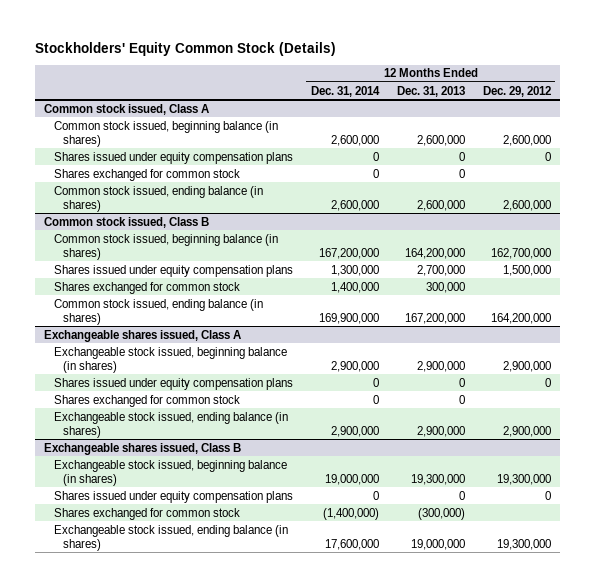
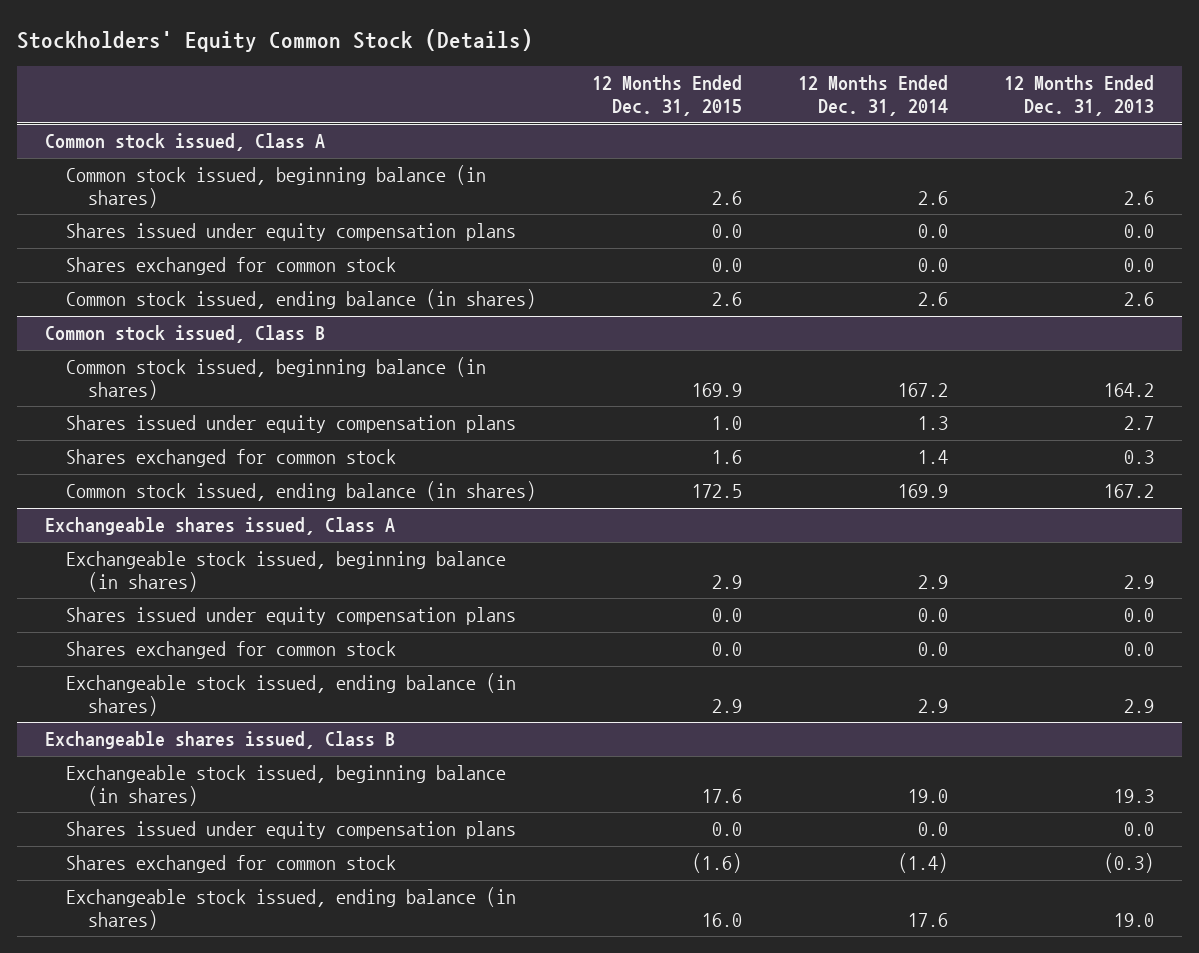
[482,85,551,97] Dec. 29, 2012 -> none
none -> [592,75,743,117] 12 Months Ended Dec. 31, 2015
[330,134,379,146] 2,600,000 -> [918,190,949,205] 2.6
[416,134,465,146] 2,600,000 -> [1124,190,1155,205] 2.6
[372,151,379,161] 0 -> [918,224,949,239] 0.0
[458,151,465,161] 0 -> [1124,224,1155,239] 0.0
[372,168,379,178] 0 -> [918,258,949,273] 0.0
[458,168,465,178] 0 -> [1124,258,1155,273] 0.0
[330,199,379,211] 2,600,000 -> [918,292,949,307] 2.6
[416,199,465,211] 2,600,000 -> [1124,292,1155,307] 2.6
[318,247,379,259] 167,200,000 -> [898,382,949,397] 167.2
[404,247,465,259] 164,200,000 -> [1104,382,1155,397] 164.2
[330,264,379,276] 1,300,000 -> [918,416,949,431] 1.3
[416,264,465,276] 2,700,000 -> [1124,416,1155,431] 2.7
[330,281,379,293] 1,400,000 -> [918,450,949,465] 1.4
[425,281,465,293] 300,000 -> [1124,450,1155,465] 0.3
[318,312,379,324] 169,900,000 -> [898,484,949,499] 169.9
[404,312,465,324] 167,200,000 -> [1104,484,1155,499] 167.2
[330,360,379,372] 2,900,000 -> [918,574,949,589] 2.9
[416,360,465,372] 2,900,000 -> [1124,574,1155,589] 2.9
[372,377,379,387] 0 -> [918,608,949,623] 0.0
[458,377,465,387] 0 -> [1124,608,1155,623] 0.0
[372,394,379,404] 0 -> [918,642,949,657] 0.0
[458,394,465,404] 0 -> [1124,642,1155,657] 0.0
[330,425,379,437] 2,900,000 -> [918,698,949,713] 2.9
[416,425,465,437] 2,900,000 -> [1124,698,1155,713] 2.9
[324,473,379,485] 19,000,000 -> [908,788,949,803] 19.0
[410,473,465,485] 19,300,000 -> [1114,788,1155,803] 19.3
[372,490,379,500] 0 -> [918,822,949,837] 0.0
[458,490,465,500] 0 -> [1124,822,1155,837] 0.0
[322,507,379,520] (1,400,000) -> [898,853,949,874] (1.4)
[417,507,465,520] (300,000) -> [1104,853,1155,874] (0.3)
[324,538,379,550] 17,600,000 -> [908,912,949,927] 17.6
[410,538,465,550] 19,000,000 -> [1114,912,1155,927] 19.0

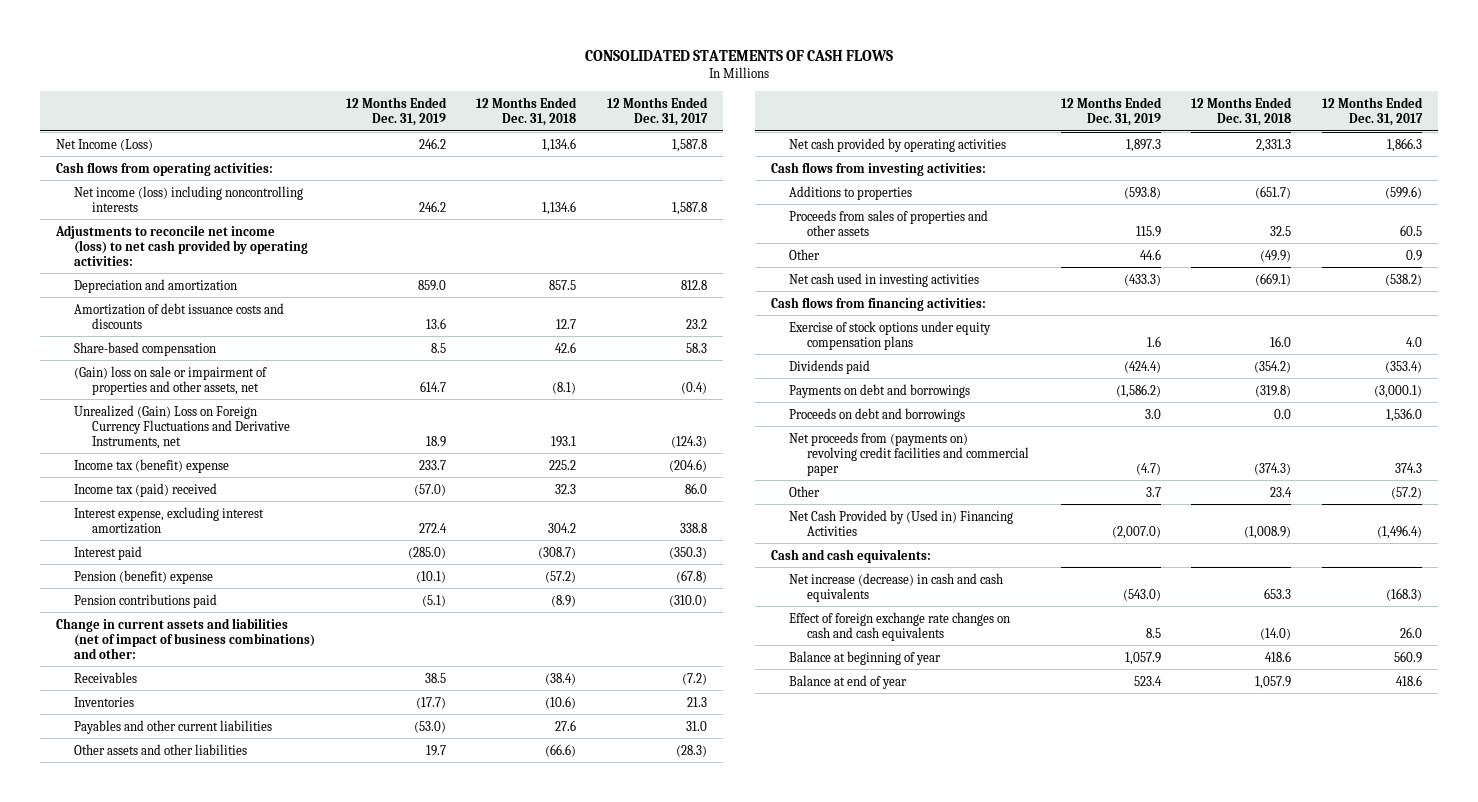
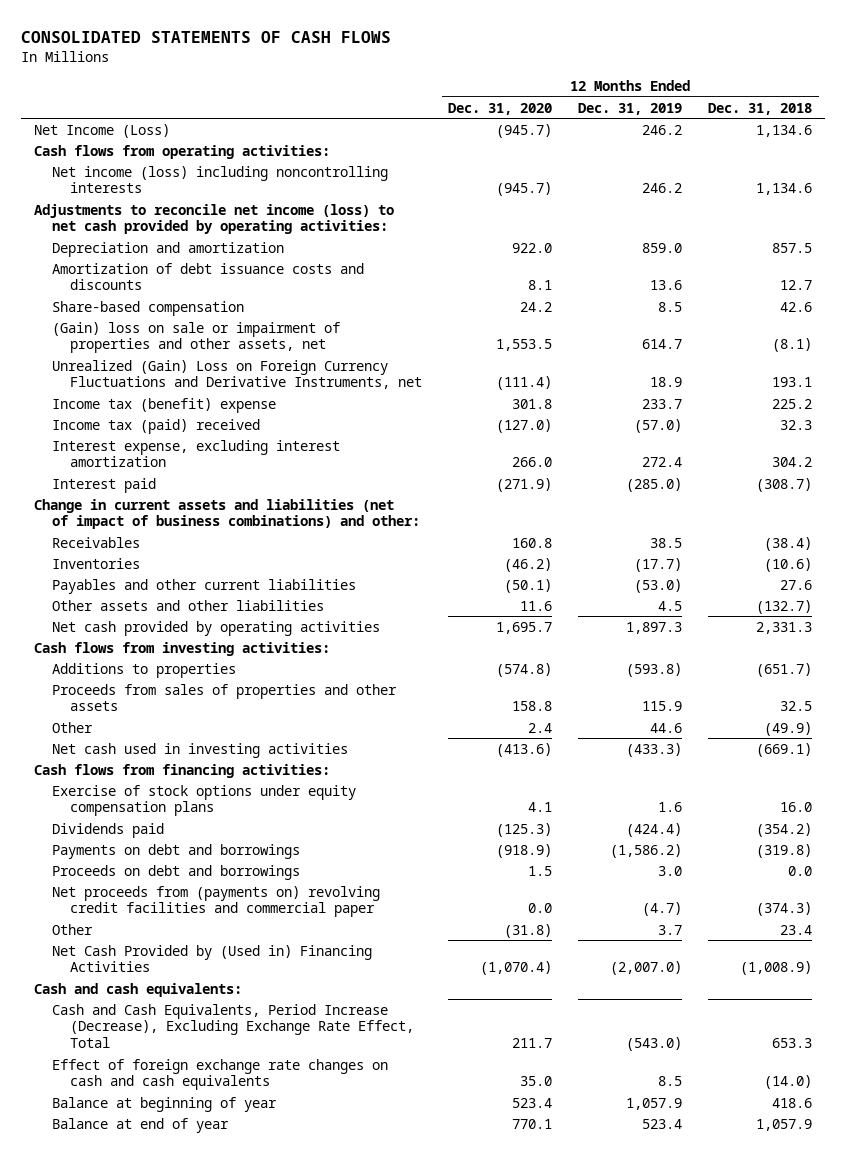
[607,96,709,126] 12 Months Ended Dec. 31, 2017 -> none
none -> [448,102,553,115] Dec. 31, 2020
[73,569,213,584] Pension (benefit) expense -> none
[73,593,217,608] Pension contributions paid -> none
[425,744,446,756] 19.7 -> [658,600,683,611] 4.5
[545,743,577,757] (66.6) -> [756,599,813,614] (132.7)
[788,572,1003,602] Net increase (decrease) in cash and cash equivalents -> [52,1003,415,1049] Cash and Cash Equivalents, Period Increase (Decrease), Excluding Exchange Rate Effect, Total

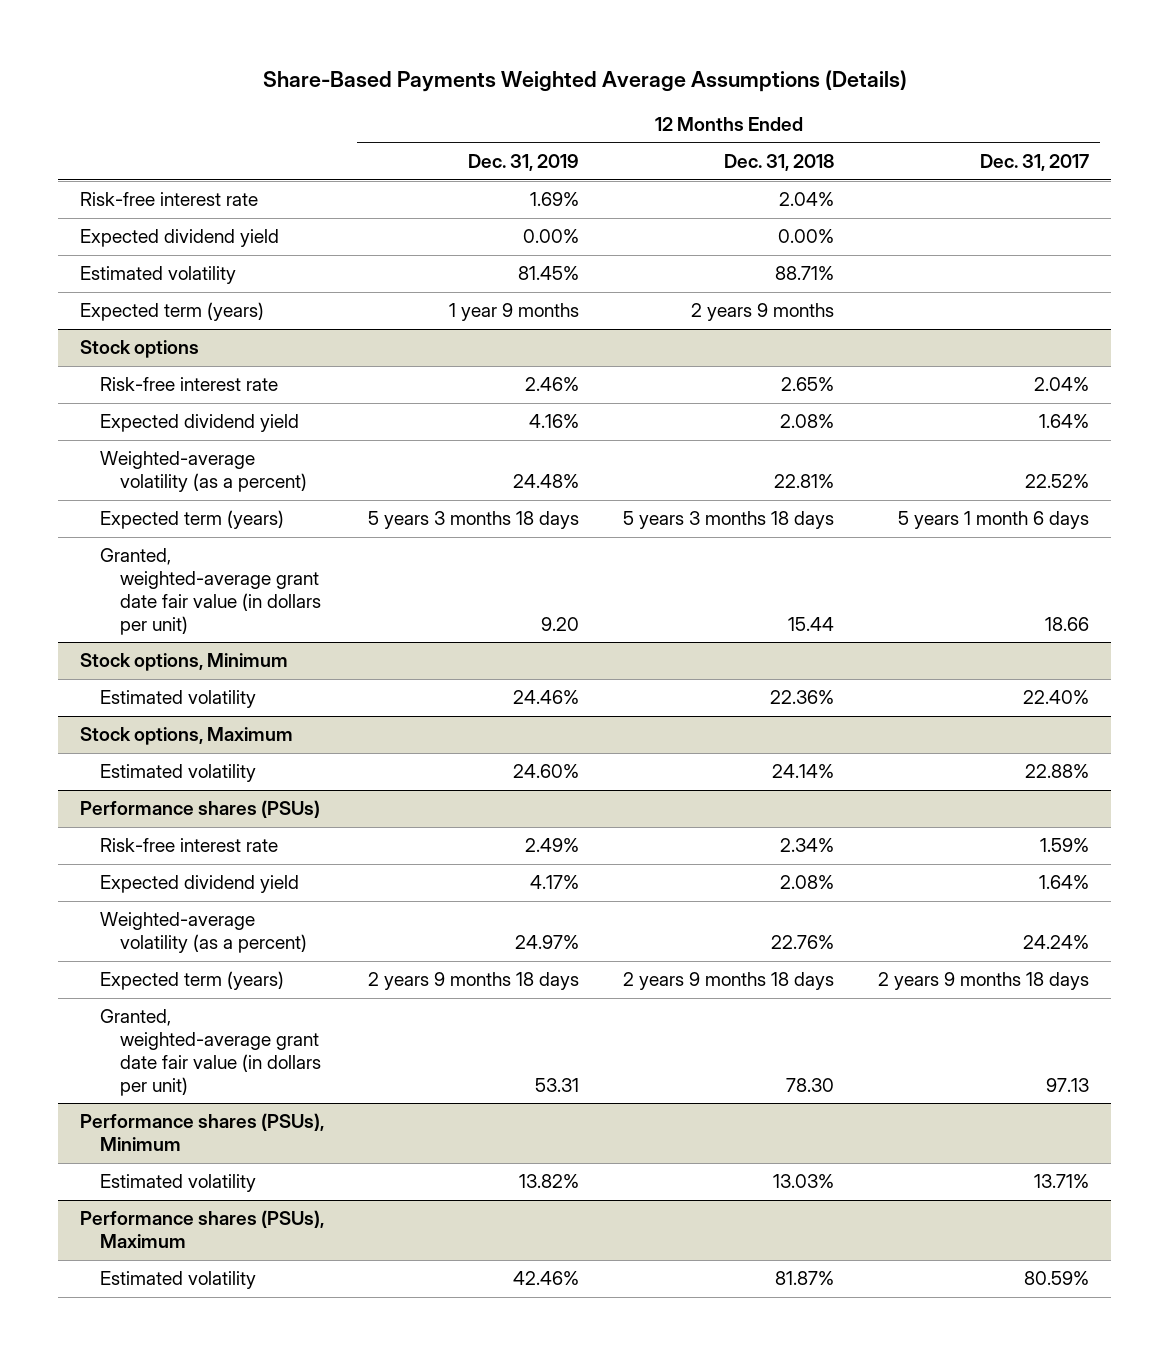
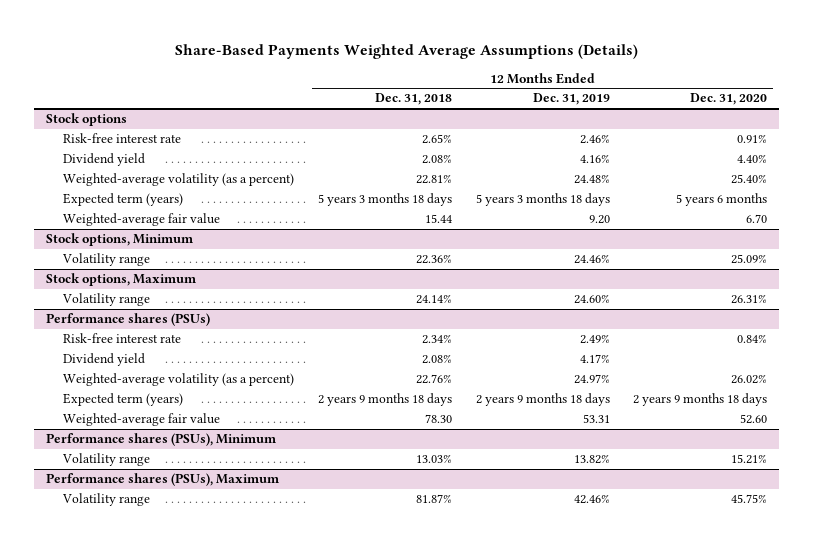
[980,154,1090,172] Dec. 31, 2017 -> none
none -> [690,93,768,106] Dec. 31, 2020
[79,192,258,207] Risk-free interest rate -> none
[79,229,279,248] Expected dividend yield -> none
[79,266,236,285] Estimated volatility -> none
[79,302,264,322] Expected term (years) -> none
[99,414,299,433] Expected dividend yield -> [63,153,146,167] Dividend yield
[99,548,321,635] Granted, weighted-average grant date fair value (in dollars per unit) -> [63,213,221,227] Weighted-average fair value
[99,690,256,709] Estimated volatility -> [62,253,151,267] Volatility range
[99,764,256,783] Estimated volatility -> [62,293,151,307] Volatility range
[99,875,299,894] Expected dividend yield -> [63,353,146,367] Dividend yield
[99,1009,321,1096] Granted, weighted-average grant date fair value (in dollars per unit) -> [63,413,221,427] Weighted-average fair value
[99,1174,256,1193] Estimated volatility -> [62,453,151,467] Volatility range
[99,1271,256,1290] Estimated volatility -> [62,493,151,507] Volatility range

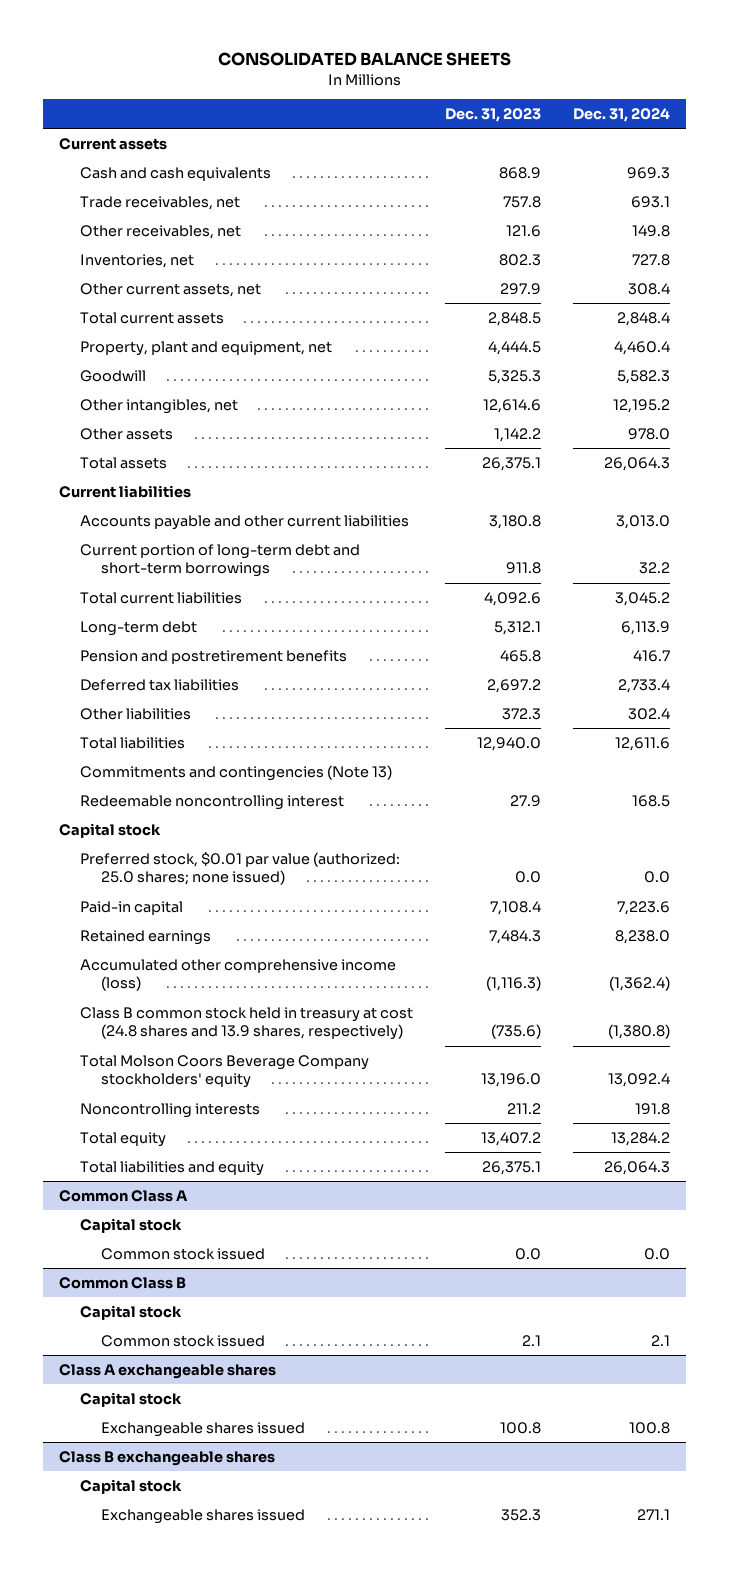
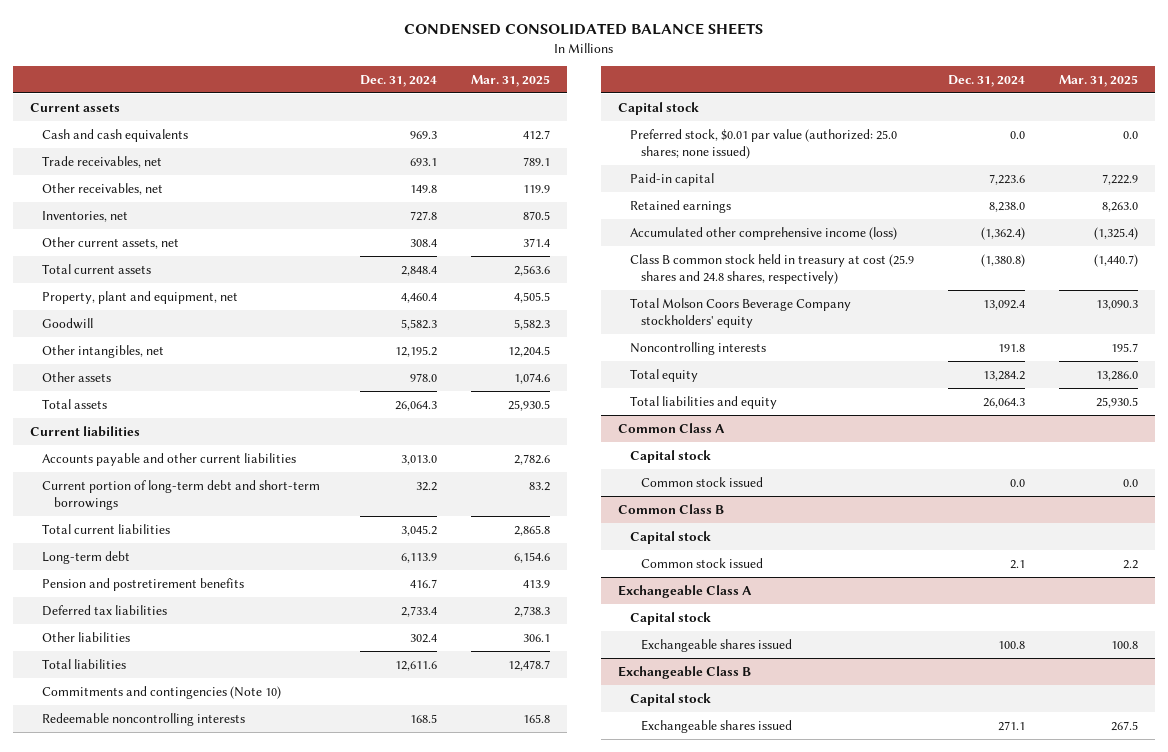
[217,52,511,67] CONSOLIDATED BALANCE SHEETS -> [404,23,764,36] CONDENSED CONSOLIDATED BALANCE SHEETS
[445,107,542,122] Dec. 31, 2023 -> none
none -> [471,74,551,87] Mar. 31, 2025
[79,764,392,781] Commitments and contingencies (Note 13) -> [41,685,281,699] Commitments and contingencies (Note 10)
[79,794,344,810] Redeemable noncontrolling interest -> [41,712,245,726] Redeemable noncontrolling interests
[79,1006,413,1041] Class B common stock held in treasury at cost (24.8 shares and 13.9 shares, respectively) -> [629,253,914,284] Class B common stock held in treasury at cost (25.9 shares and 24.8 shares, respectively)
[58,1363,276,1379] Class A exchangeable shares -> [618,584,753,598] Exchangeable Class A
[58,1450,275,1466] Class B exchangeable shares -> [618,665,752,679] Exchangeable Class B

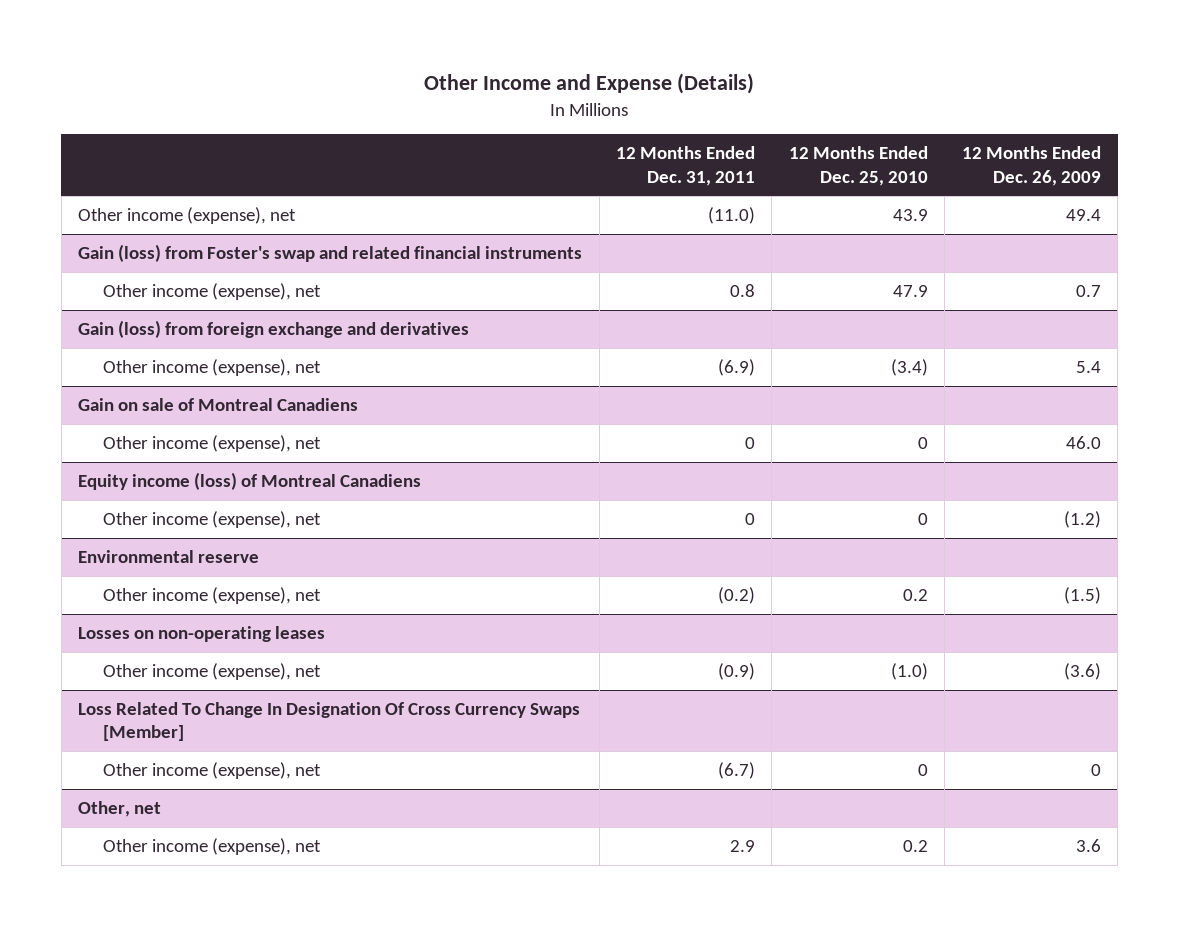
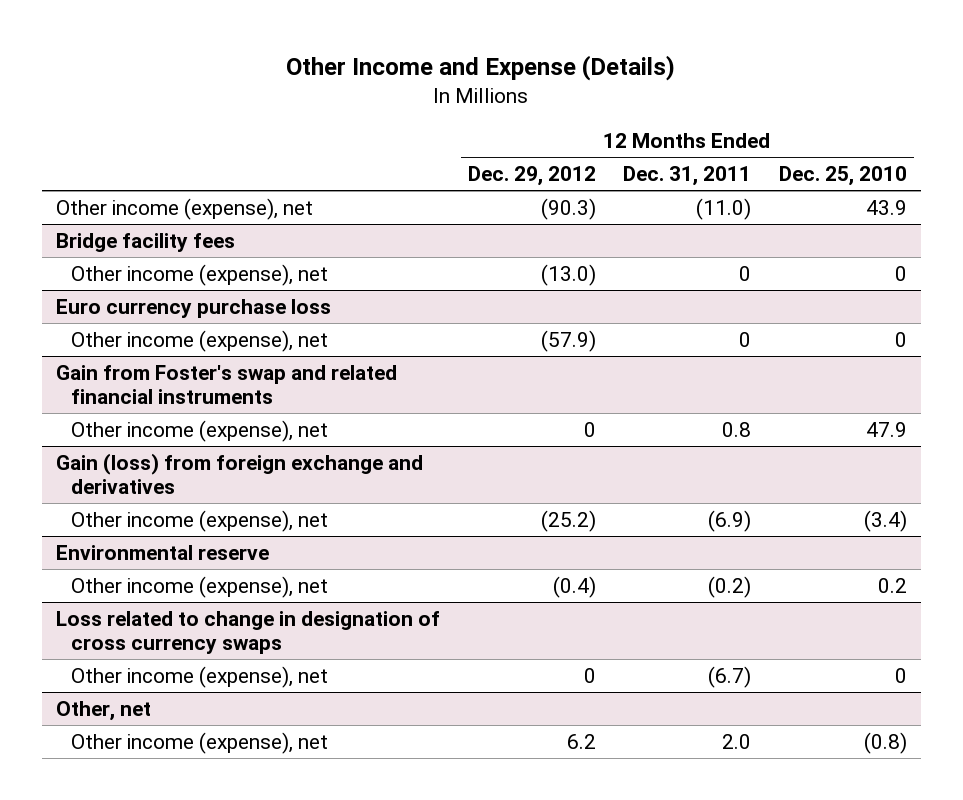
[961,146,1101,186] 12 Months Ended Dec. 26, 2009 -> none
none -> [467,166,596,187] Dec. 29, 2012
none -> [56,232,236,252] Bridge facility fees
none -> [71,263,329,286] Other income (expense), net
none -> [56,298,332,318] Euro currency purchase loss
none -> [71,329,329,352] Other income (expense), net
[78,243,583,262] Gain (loss) from Foster's swap and related financial instruments -> [56,364,398,405] Gain from Foster's swap and related financial instruments
[78,397,359,411] Gain on sale of Montreal Canadiens -> none
[103,434,322,452] Other income (expense), net -> none
[78,471,422,490] Equity income (loss) of Montreal Canadiens -> none
[103,510,322,528] Other income (expense), net -> none
[78,625,326,642] Losses on non-operating leases -> none
[103,662,322,680] Other income (expense), net -> none
[78,701,581,742] Loss Related To Change In Designation Of Cross Currency Swaps [Member] -> [56,610,441,655] Loss related to change in designation of cross currency swaps
[730,839,756,852] 2.9 -> [722,733,752,749] 2.0
[902,839,928,852] 0.2 -> [863,731,907,754] (0.8)

